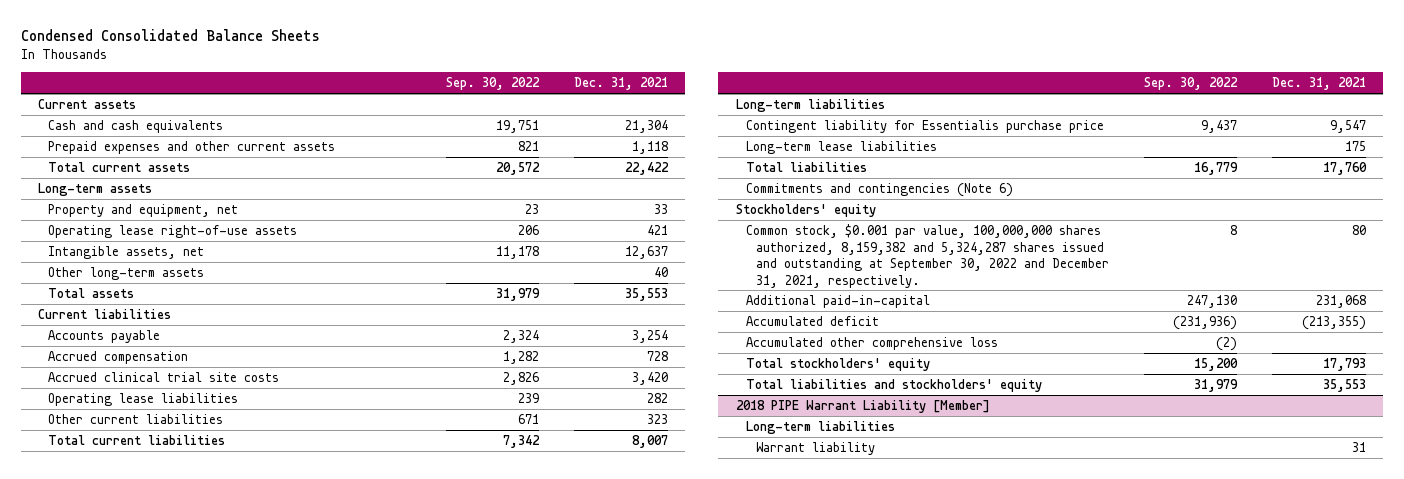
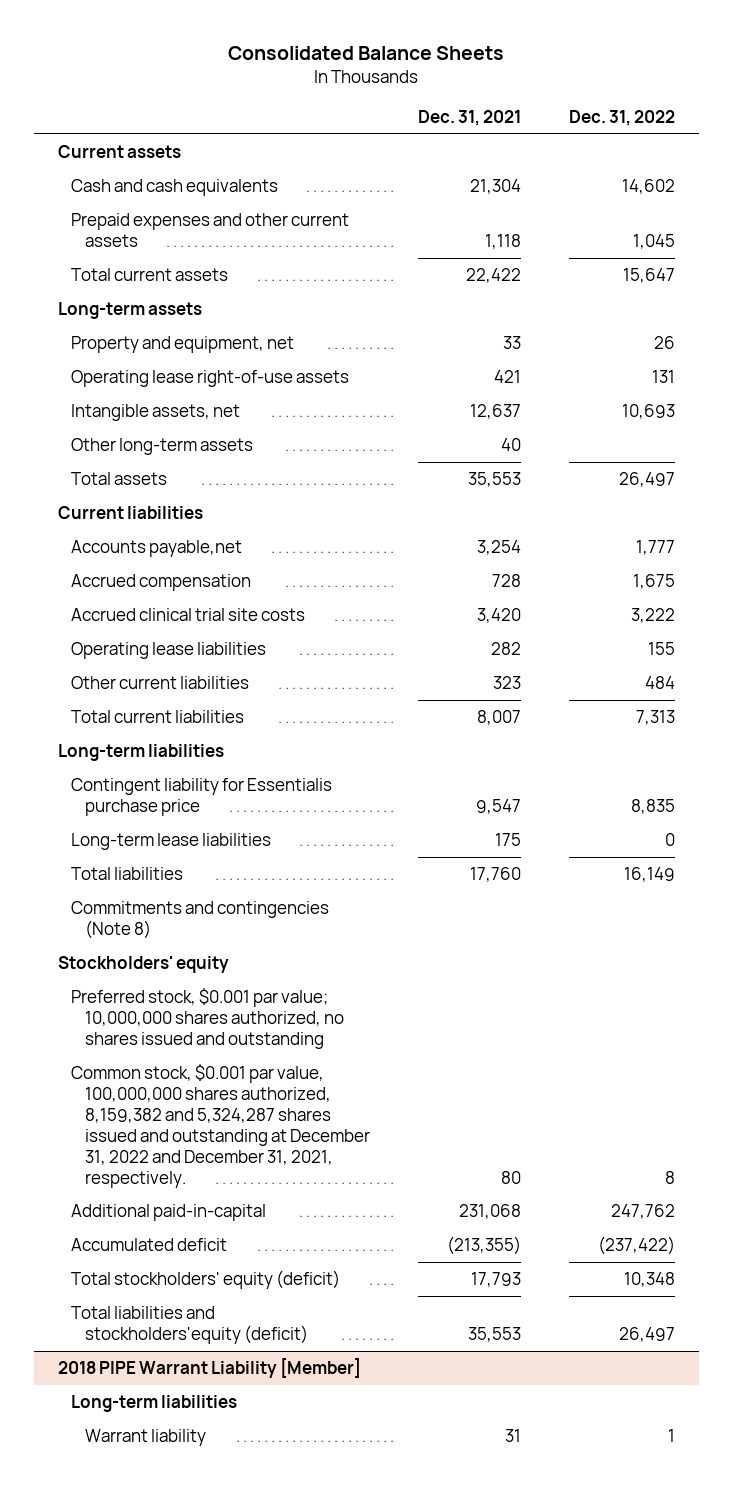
[20,29,320,42] Condensed Consolidated Balance Sheets -> [228,45,505,60] Consolidated Balance Sheets
[446,77,541,91] Sep. 30, 2022 -> none
none -> [569,109,676,126] Dec. 31, 2022
[48,330,161,344] Accounts payable -> [71,540,243,558] Accounts payable,net
[745,183,1013,198] Commitments and contingencies (Note 6) -> [71,901,330,939] Commitments and contingencies (Note 8)
none -> [71,988,344,1049] Preferred stock, $0.001 par value; 10,000,000 shares authorized, no shares issued and outstanding
[745,224,1110,288] Common stock, $0.001 par value, 100,000,000 shares authorized, 8,159,382 and 5,324,287 shares issued and outstanding at September 30, 2022 and December 31, 2021, respectively. -> [71,1064,370,1188] Common stock, $0.001 par value, 100,000,000 shares authorized, 8,159,382 and 5,324,287 shares issued and outstanding at December 31, 2022 and December 31, 2021, respectively.
[745,337,998,351] Accumulated other comprehensive loss -> none
[745,358,930,372] Total stockholders' equity -> [71,1270,341,1290] Total stockholders' equity (deficit)
[745,379,1042,393] Total liabilities and stockholders' equity -> [71,1306,308,1344] Total liabilities and stockholders'equity (deficit)

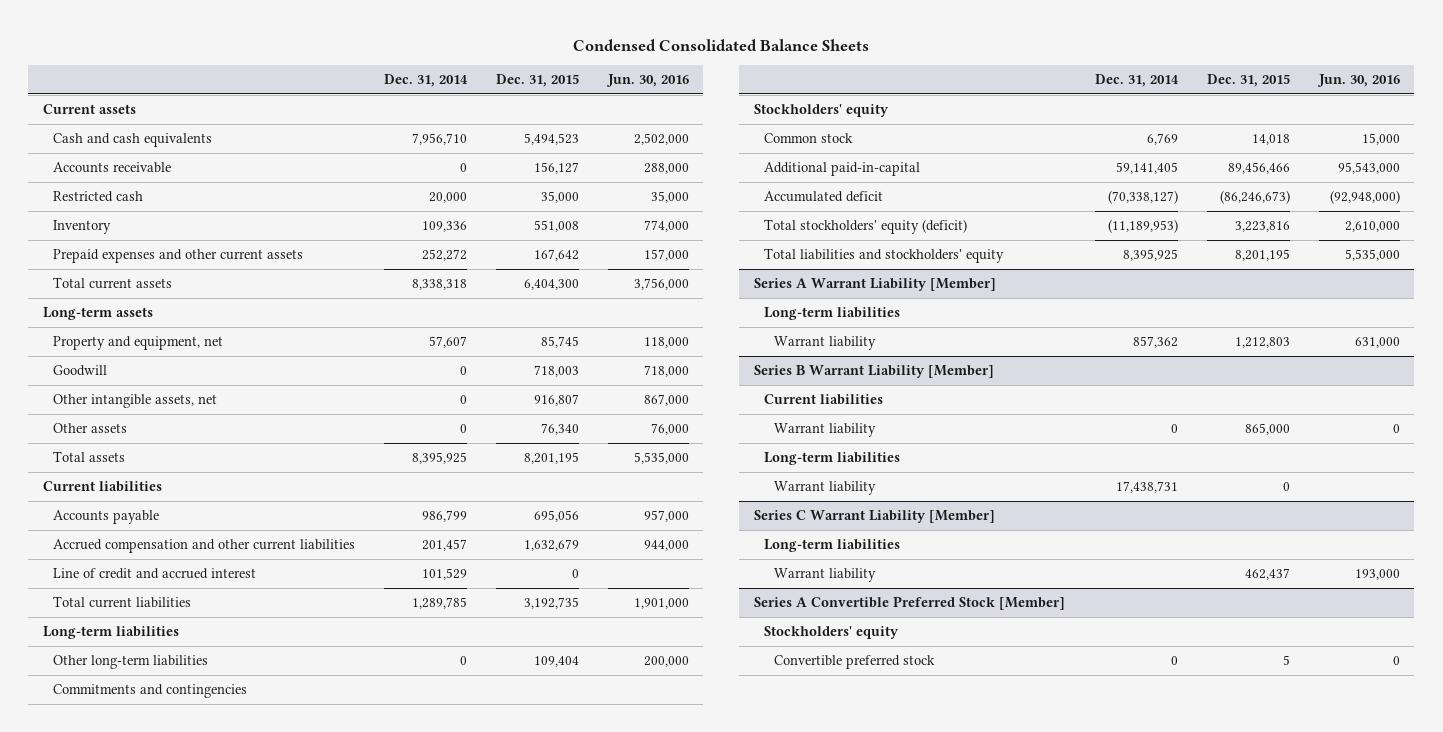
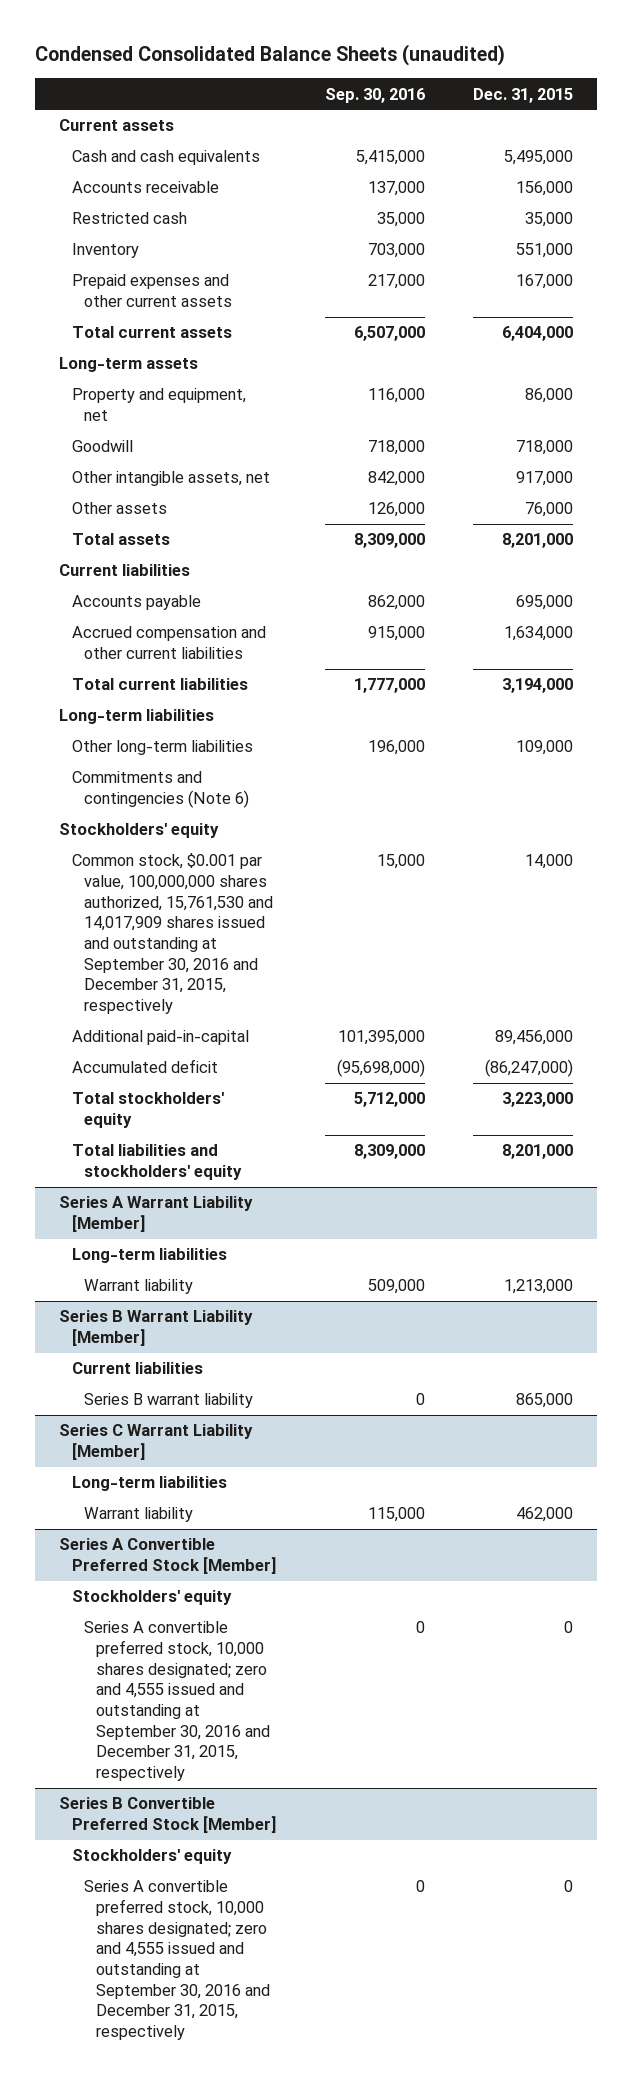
[573,38,870,51] Condensed Consolidated Balance Sheets -> [35,44,506,67] Condensed Consolidated Balance Sheets (unaudited)
[384,74,469,88] Dec. 31, 2014 -> none
[605,74,689,88] Jun. 30, 2016 -> none
none -> [324,87,425,103] Sep. 30, 2016
[523,133,579,146] 5,494,523 -> [503,150,573,166] 5,495,000
[533,162,579,175] 156,127 -> [515,181,573,197] 156,000
[533,220,579,233] 551,008 -> [515,243,573,259] 551,000
[533,249,579,262] 167,642 -> [515,274,573,290] 167,000
[523,279,579,291] 6,404,300 -> [501,326,573,342] 6,404,000
[540,336,579,349] 85,745 -> [524,388,573,404] 86,000
[533,365,579,378] 718,003 -> [515,440,573,456] 718,000
[533,394,579,407] 916,807 -> [515,471,573,487] 917,000
[540,423,579,436] 76,340 -> [524,502,573,518] 76,000
[523,452,579,465] 8,201,195 -> [501,533,573,549] 8,201,000
[53,568,257,580] Line of credit and accrued interest -> none
[533,510,579,523] 695,056 -> [515,595,573,611] 695,000
[523,539,579,552] 1,632,679 -> [503,626,573,642] 1,634,000
[523,597,579,610] 3,192,735 -> [501,678,573,694] 3,194,000
[533,656,579,668] 109,404 -> [515,740,573,756] 109,000
[53,684,248,699] Commitments and contingencies -> [71,771,249,809] Commitments and contingencies (Note 6)
[764,133,854,144] Common stock -> none
none -> [71,853,273,1015] Common stock, $0.001 par value, 100,000,000 shares authorized, 15,761,530 and 14,017,909 shares issued and outstanding at September 30, 2016 and December 31, 2015, respectively
[1227,162,1290,175] 89,456,466 -> [494,1030,573,1046] 89,456,000
[1219,190,1290,205] (86,246,673) -> [484,1059,573,1078] (86,247,000)
[764,219,968,235] Total stockholders' equity (deficit) -> [71,1092,224,1129] Total stockholders' equity
[1234,221,1290,233] 3,223,816 -> [501,1092,573,1108] 3,223,000
[1234,249,1290,262] 8,201,195 -> [501,1144,573,1160] 8,201,000
[1234,337,1290,349] 1,212,803 -> [503,1279,573,1295] 1,213,000
[764,452,901,466] Long-term liabilities -> none
[774,481,877,496] Warrant liability -> none
[774,423,877,438] Warrant liability -> [83,1393,253,1409] Series B warrant liability
[1244,568,1290,581] 462,437 -> [515,1507,573,1523] 462,000
[774,655,936,670] Convertible preferred stock -> none
none -> [83,1621,270,1782] Series A convertible preferred stock, 10,000 shares designated; zero and 4,555 issued and outstanding at September 30, 2016 and December 31, 2015, respectively
none -> [59,1797,277,1834] Series B Convertible Preferred Stock [Member]
none -> [71,1849,232,1865] Stockholders' equity
none -> [83,1880,270,2041] Series A convertible preferred stock, 10,000 shares designated; zero and 4,555 issued and outstanding at September 30, 2016 and December 31, 2015, respectively

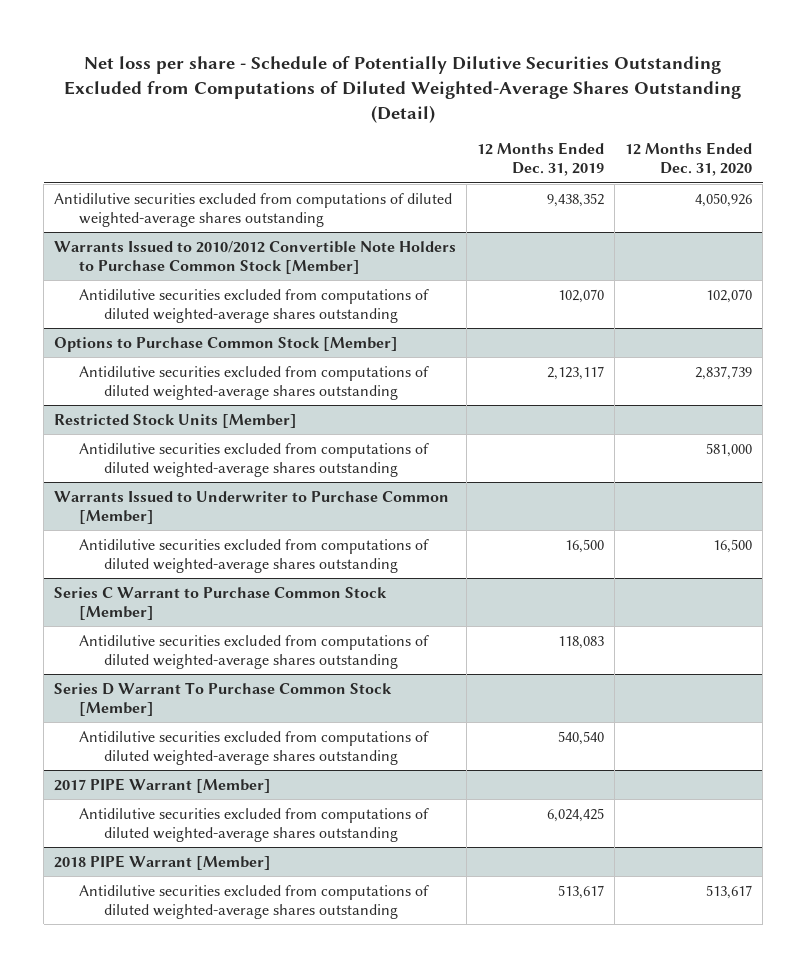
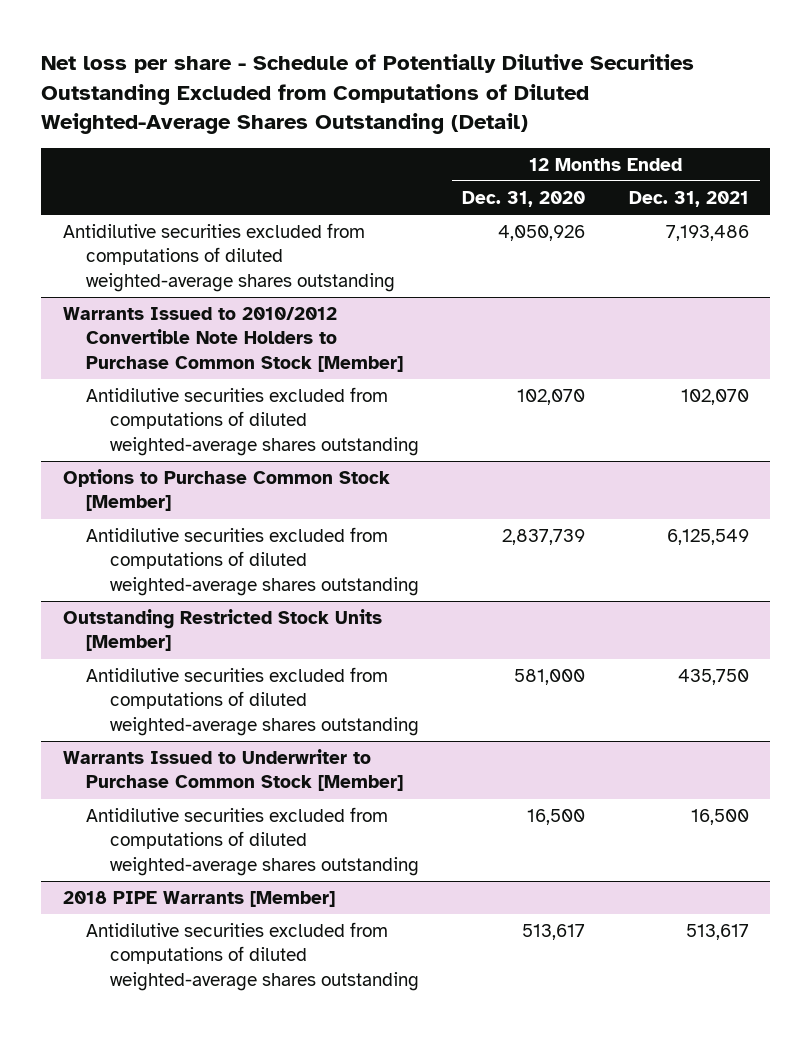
[477,142,605,177] 12 Months Ended Dec. 31, 2019 -> none
none -> [628,191,749,208] Dec. 31, 2021
[54,413,298,428] Restricted Stock Units [Member] -> [62,609,382,652] Outstanding Restricted Stock Units [Member]
[54,490,450,524] Warrants Issued to Underwriter to Purchase Common [Member] -> [62,749,404,792] Warrants Issued to Underwriter to Purchase Common Stock [Member]
[54,586,388,620] Series C Warrant to Purchase Common Stock [Member] -> none
[79,634,430,669] Antidilutive securities excluded from computations of diluted weighted-average shares outstanding -> none
[54,681,393,716] Series D Warrant To Purchase Common Stock [Member] -> none
[79,730,430,765] Antidilutive securities excluded from computations of diluted weighted-average shares outstanding -> none
[54,777,272,793] 2017 PIPE Warrant [Member] -> none
[79,807,430,842] Antidilutive securities excluded from computations of diluted weighted-average shares outstanding -> none
[54,854,272,870] 2018 PIPE Warrant [Member] -> [62,891,335,908] 2018 PIPE Warrants [Member]

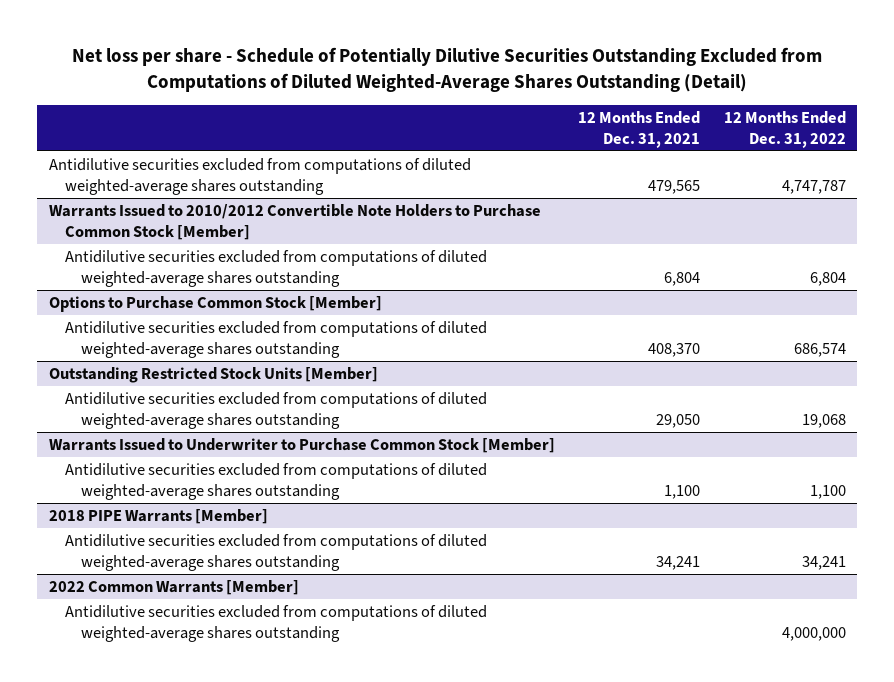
[462,191,586,208] Dec. 31, 2020 -> none
none -> [723,110,846,148] 12 Months Ended Dec. 31, 2022
[665,225,749,242] 7,193,486 -> [648,180,701,195] 479,565
[680,389,749,406] 102,070 -> [664,272,701,287] 6,804
[666,529,749,546] 6,125,549 -> [648,343,701,358] 408,370
[677,669,749,686] 435,750 -> [656,414,701,429] 29,050
[690,809,749,826] 16,500 -> [664,485,701,500] 1,100
[685,924,749,941] 513,617 -> [656,556,701,571] 34,241
none -> [48,580,299,596] 2022 Common Warrants [Member]
none -> [64,605,487,643] Antidilutive securities excluded from computations of diluted weighted-average shares outstanding

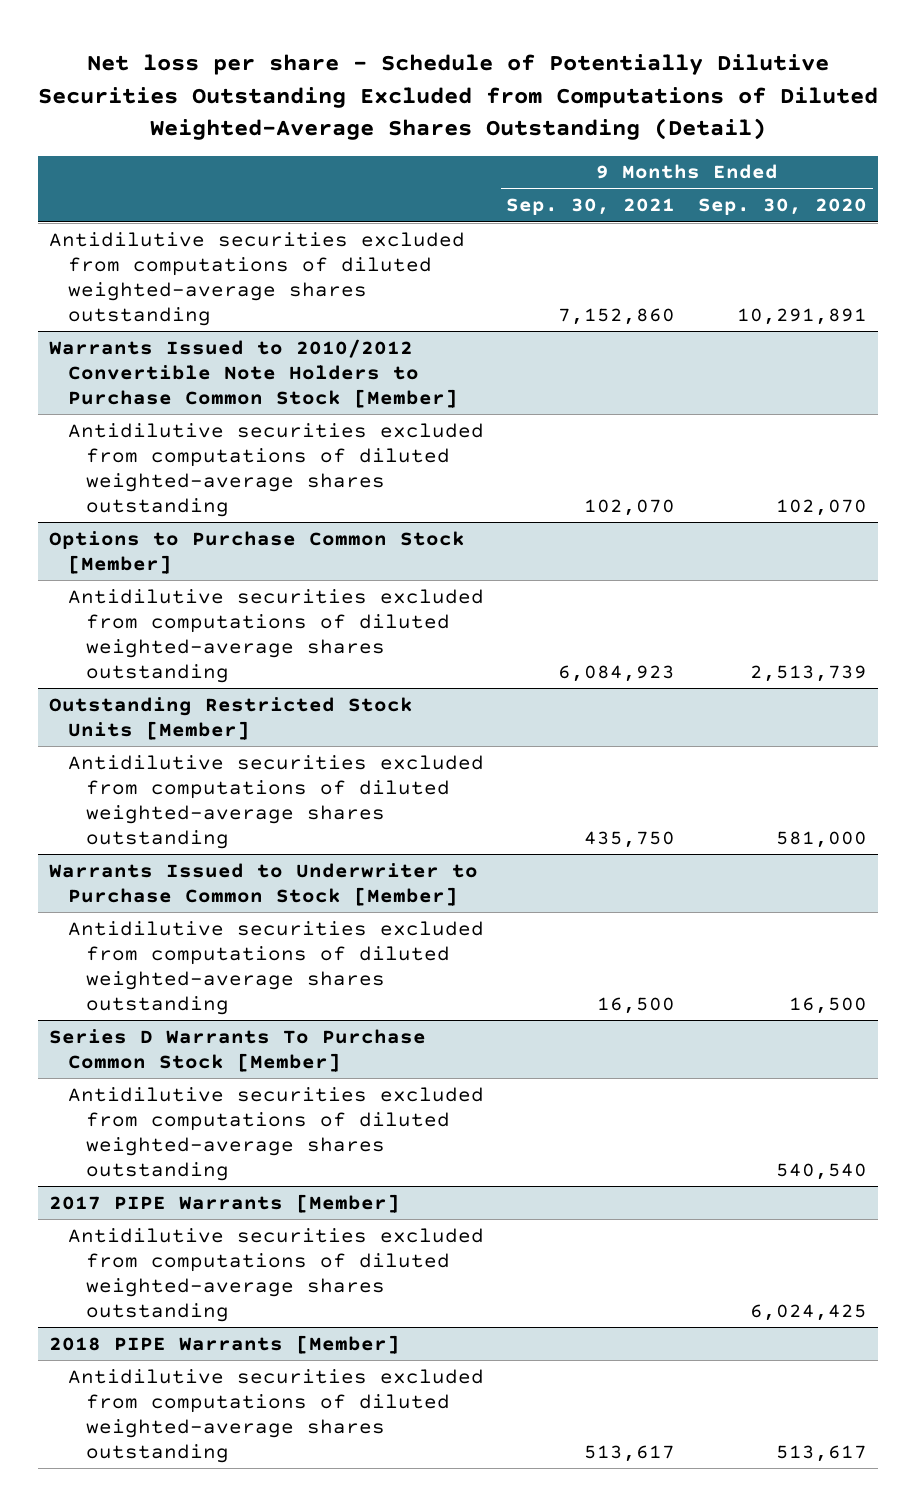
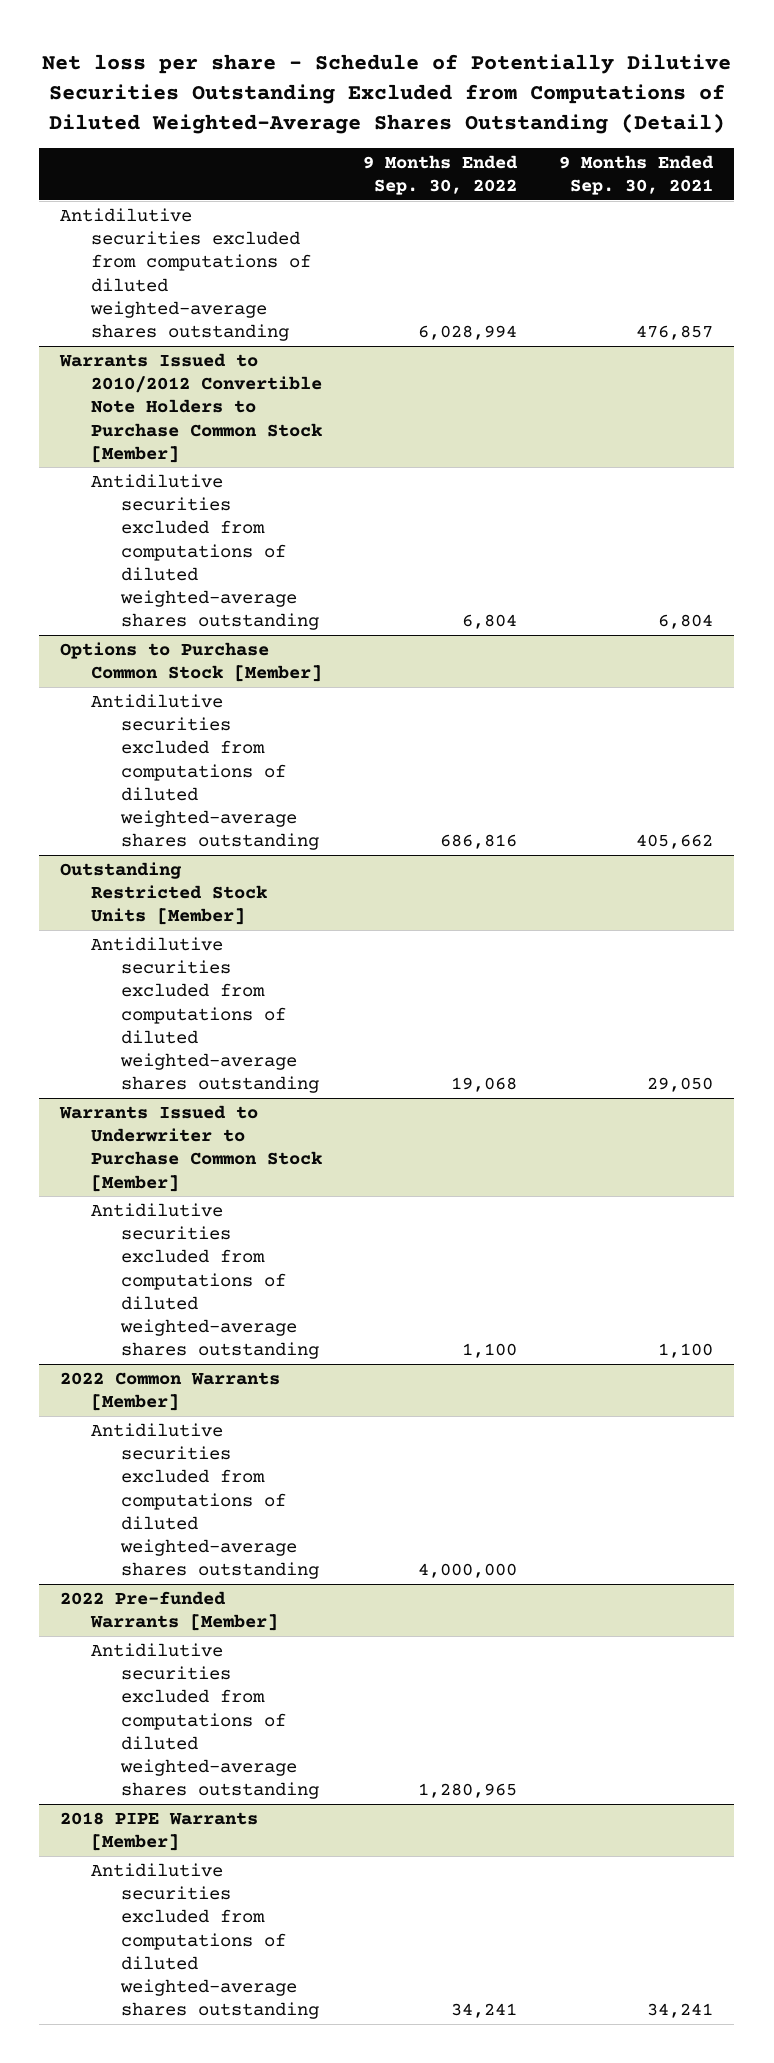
[698,198,868,216] Sep. 30, 2020 -> none
none -> [363,155,519,196] 9 Months Ended Sep. 30, 2022
[558,307,676,325] 7,152,860 -> [636,325,714,341] 476,857
[584,498,676,516] 102,070 -> [658,614,714,630] 6,804
[558,664,676,682] 6,084,923 -> [636,834,714,850] 405,662
[584,830,676,848] 435,750 -> [647,1077,714,1093] 29,050
[49,1028,427,1072] Series D Warrants To Purchase Common Stock [Member] -> none
[597,996,676,1014] 16,500 -> [658,1343,714,1359] 1,100
none -> [60,1371,281,1412] 2022 Common Warrants [Member]
[49,1193,401,1213] 2017 PIPE Warrants [Member] -> none
none -> [60,1590,278,1632] 2022 Pre-funded Warrants [Member]
[584,1444,676,1462] 513,617 -> [647,2003,714,2019] 34,241

